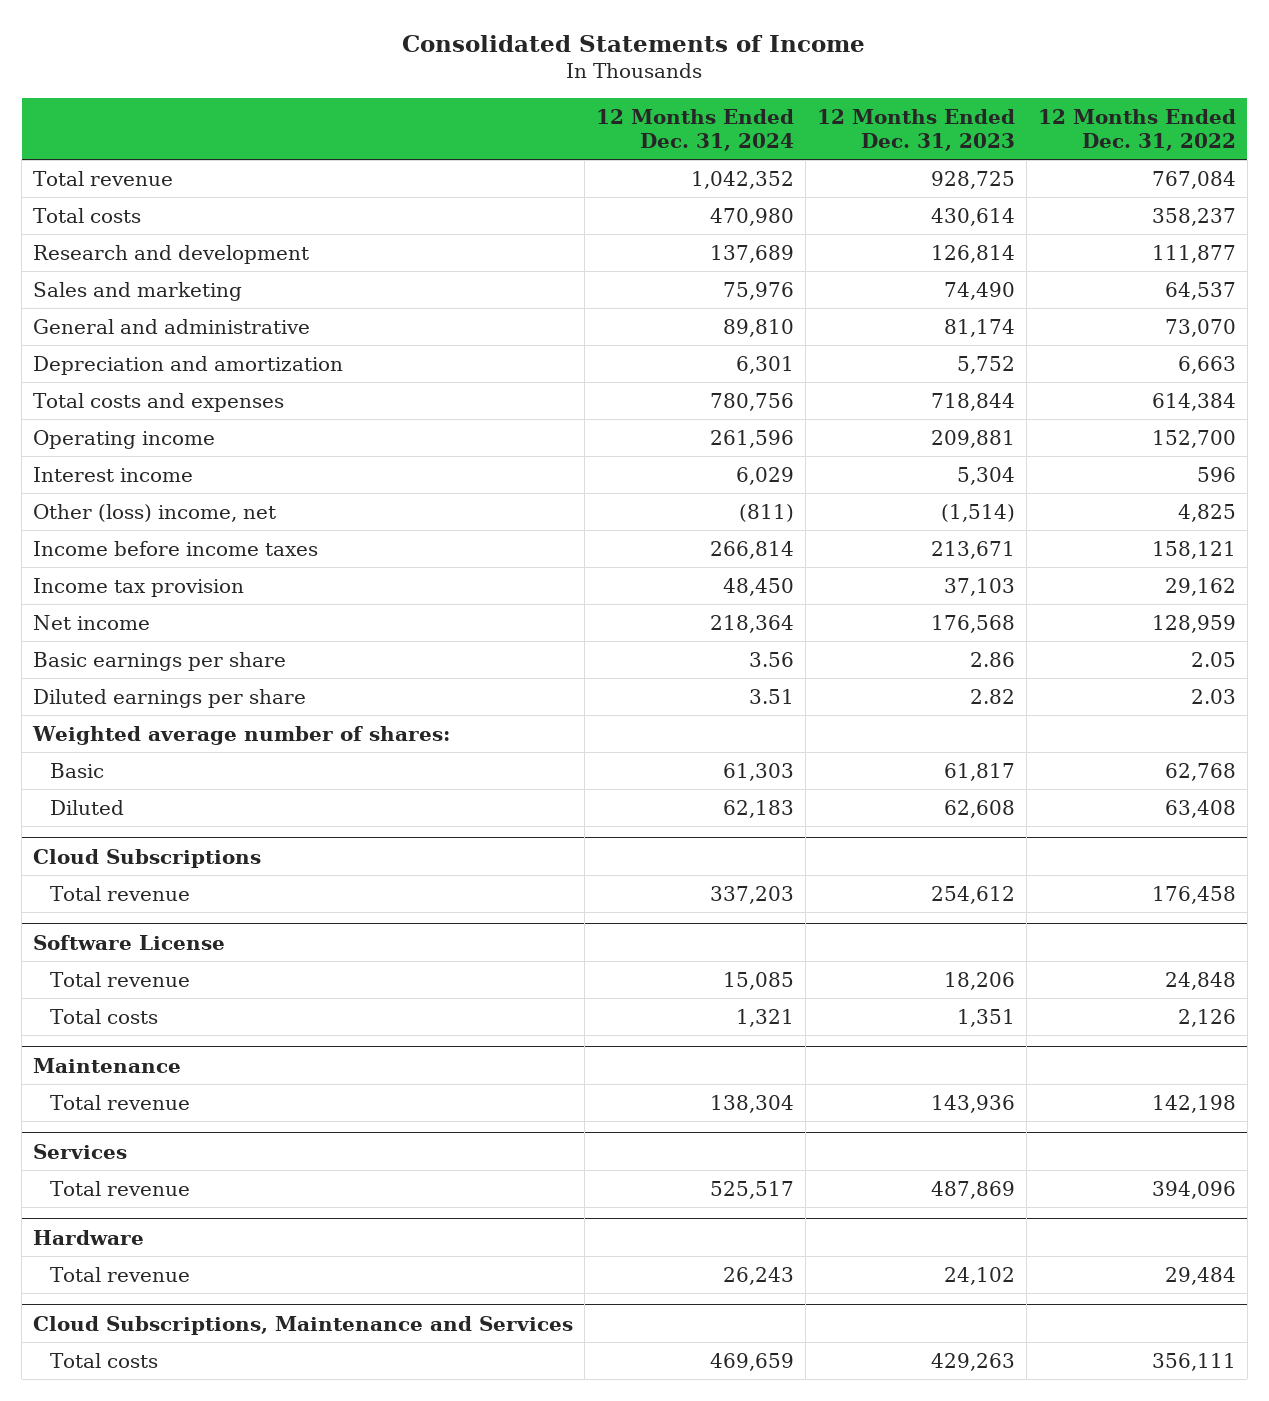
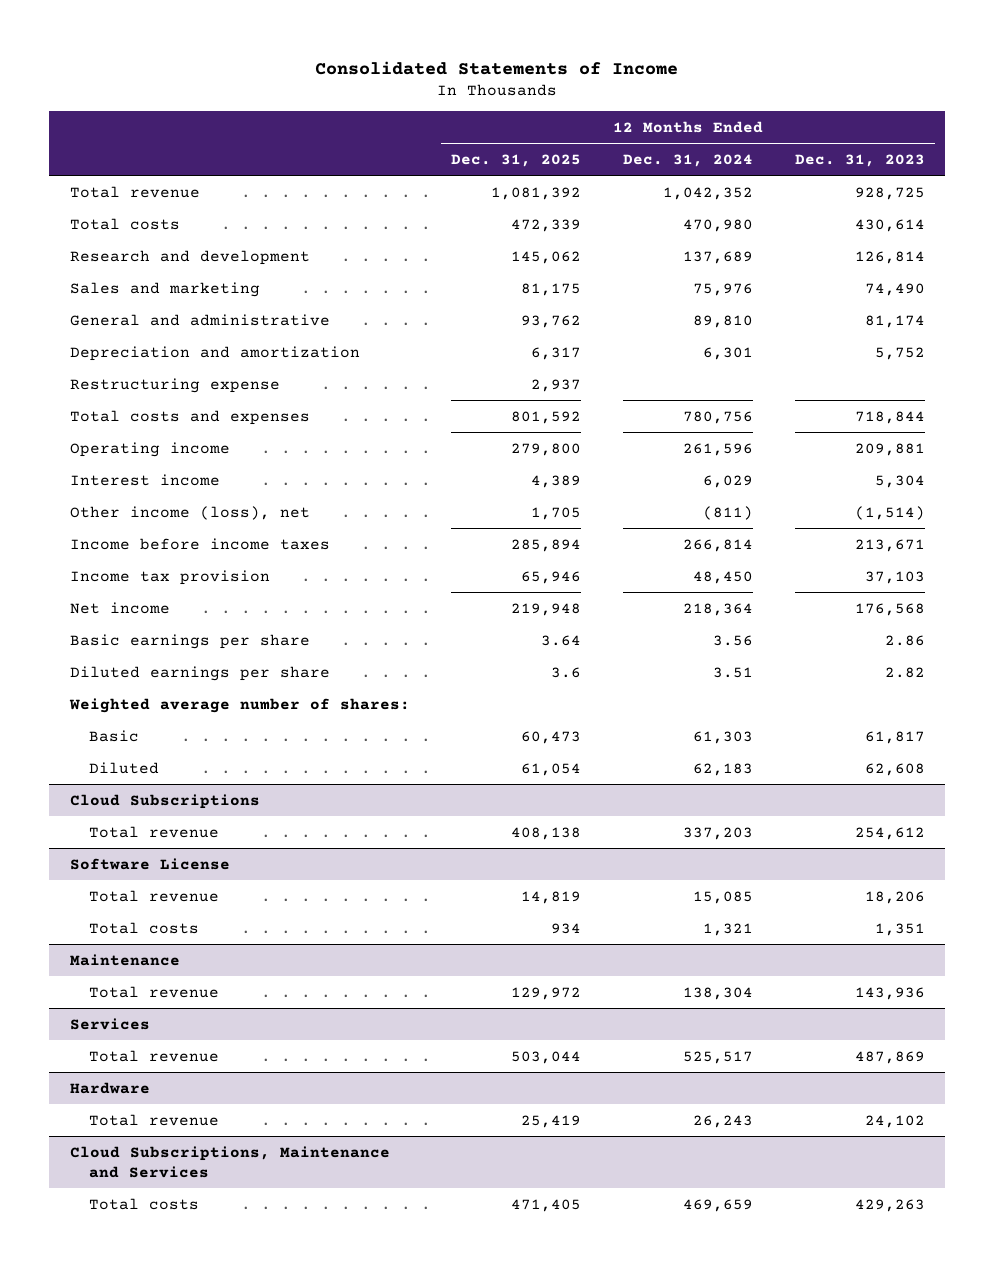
[1037,108,1236,151] 12 Months Ended Dec. 31, 2022 -> none
none -> [451,153,582,167] Dec. 31, 2025
none -> [69,377,280,393] Restructuring expense
[33,503,277,522] Other (loss) income, net -> [69,505,310,520] Other income (loss), net

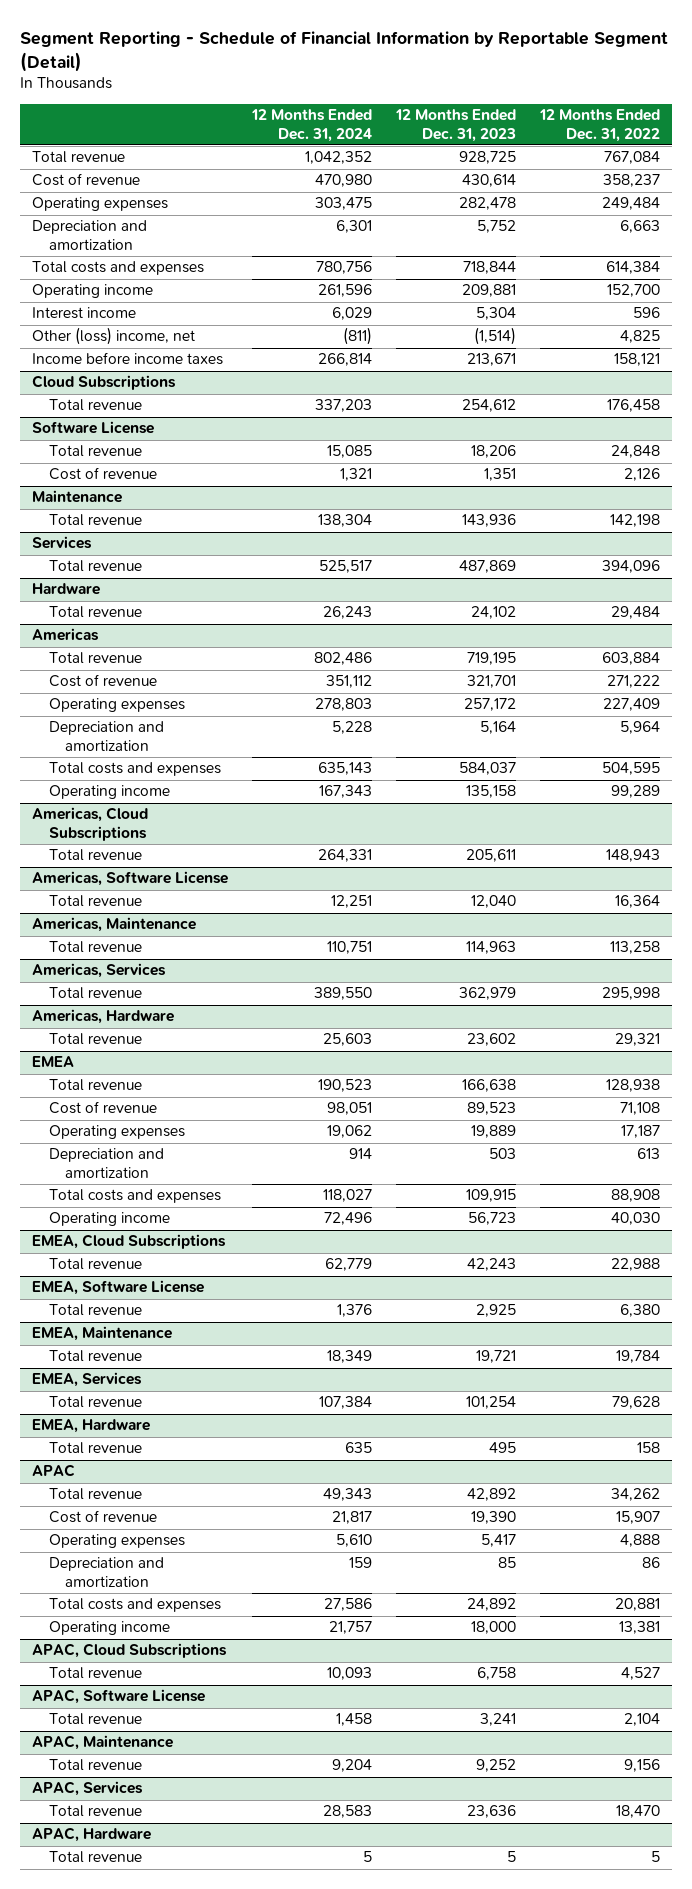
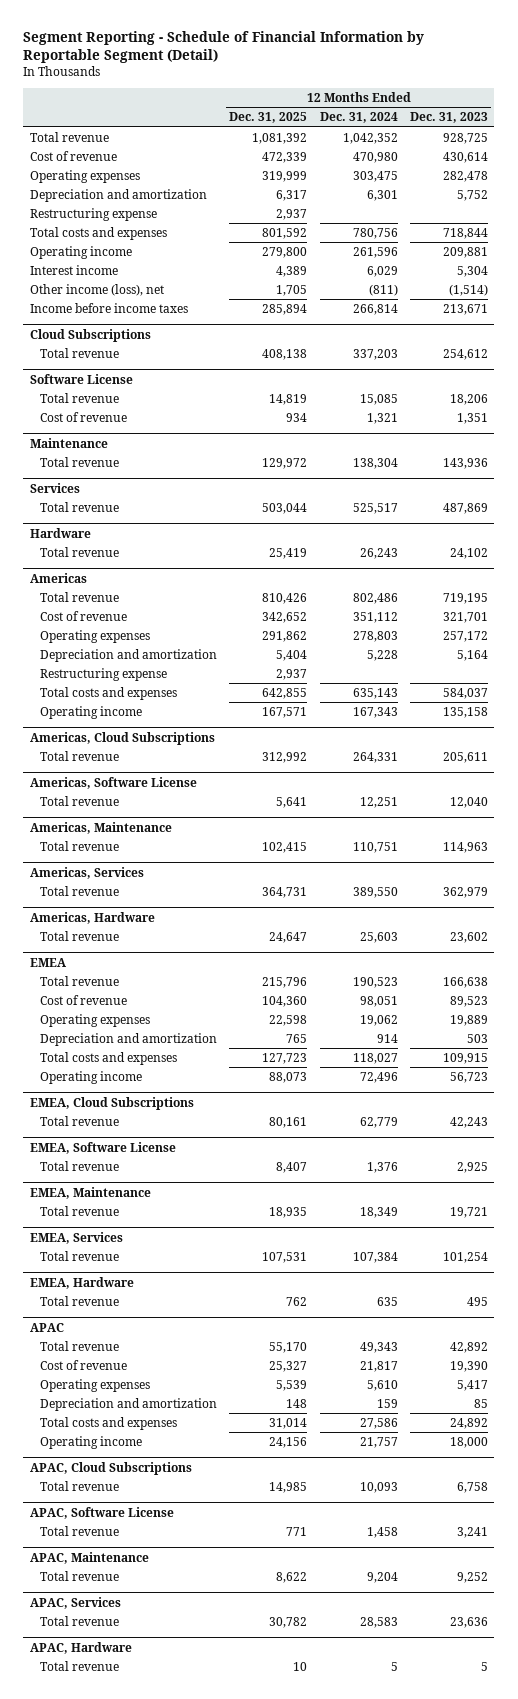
[538,109,660,142] 12 Months Ended Dec. 31, 2022 -> none
none -> [229,112,308,124] Dec. 31, 2025
none -> [29,207,157,221] Restructuring expense
[31,327,195,346] Other (loss) income, net -> [29,283,164,296] Other income (loss), net
none -> [39,667,167,681] Restructuring expense

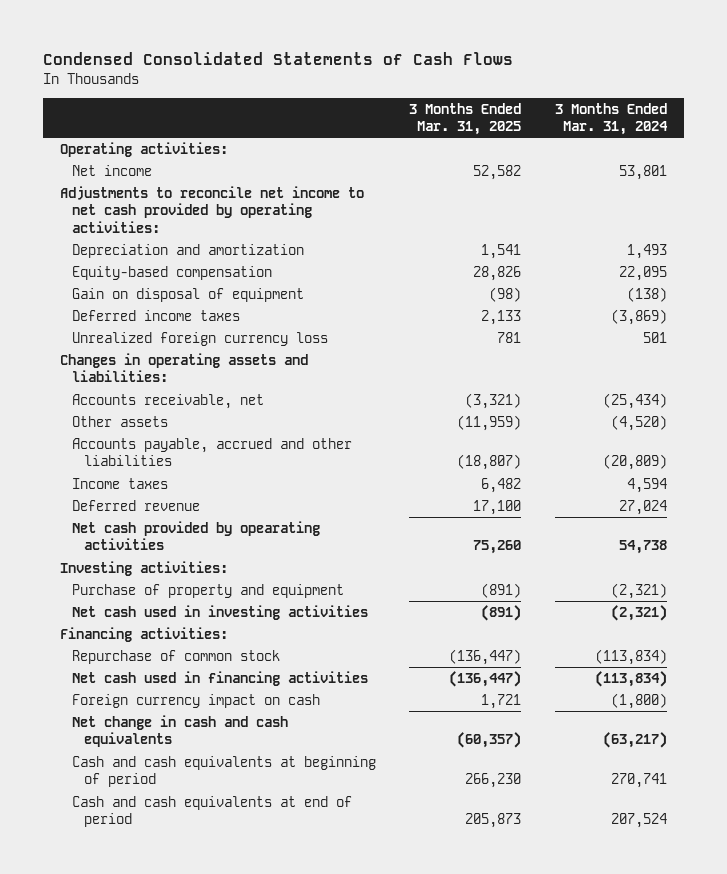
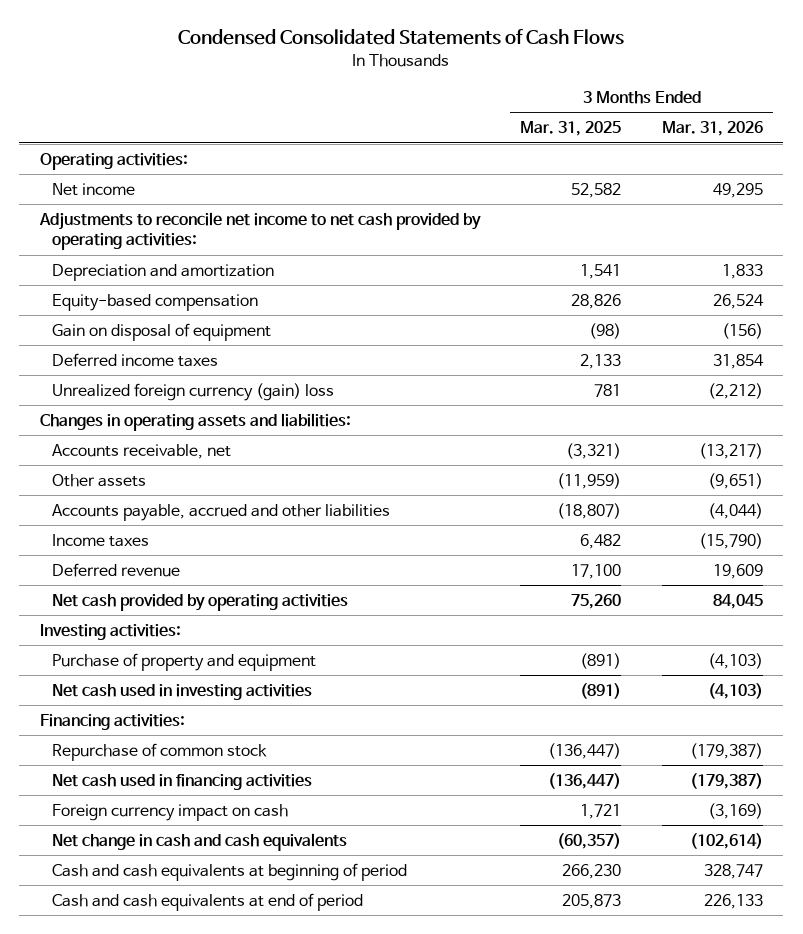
[554,102,668,136] 3 Months Ended Mar. 31, 2024 -> none
none -> [661,121,763,137] Mar. 31, 2026
[71,332,328,347] Unrealized foreign currency loss -> [52,382,335,401] Unrealized foreign currency (gain) loss
[71,521,320,551] Net cash provided by opearating activities -> [52,593,349,611] Net cash provided by operating activities

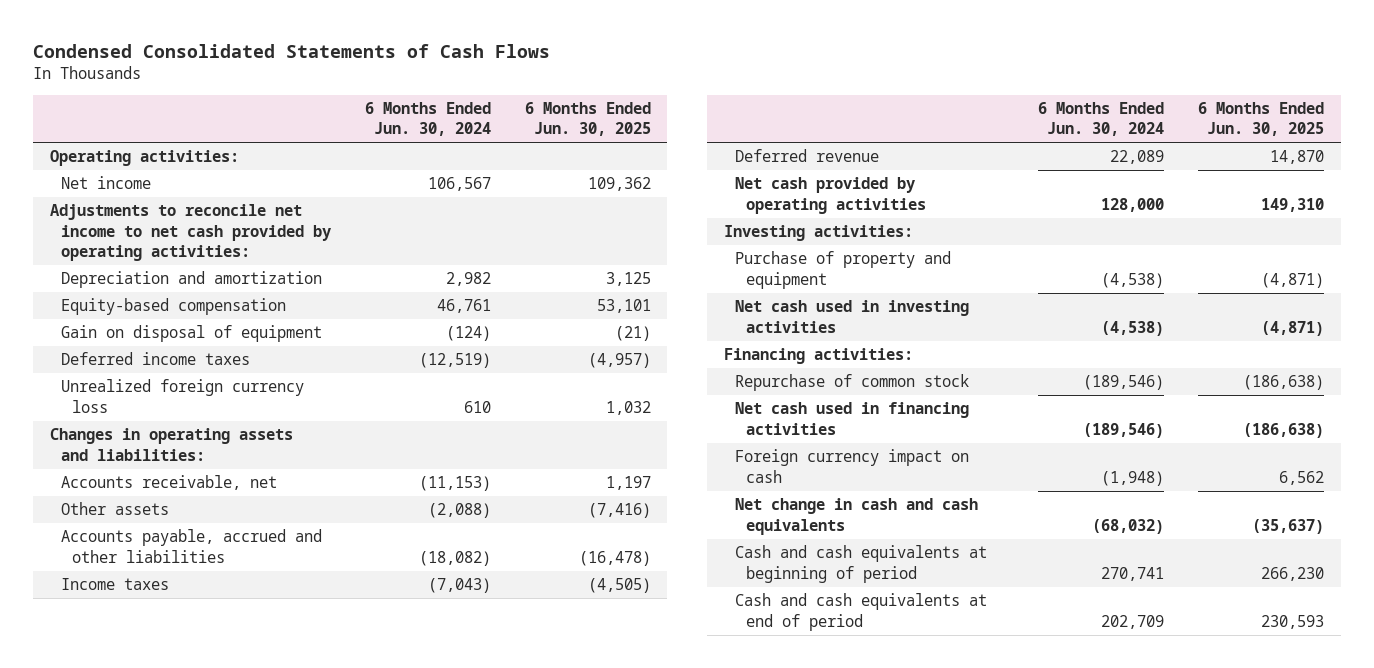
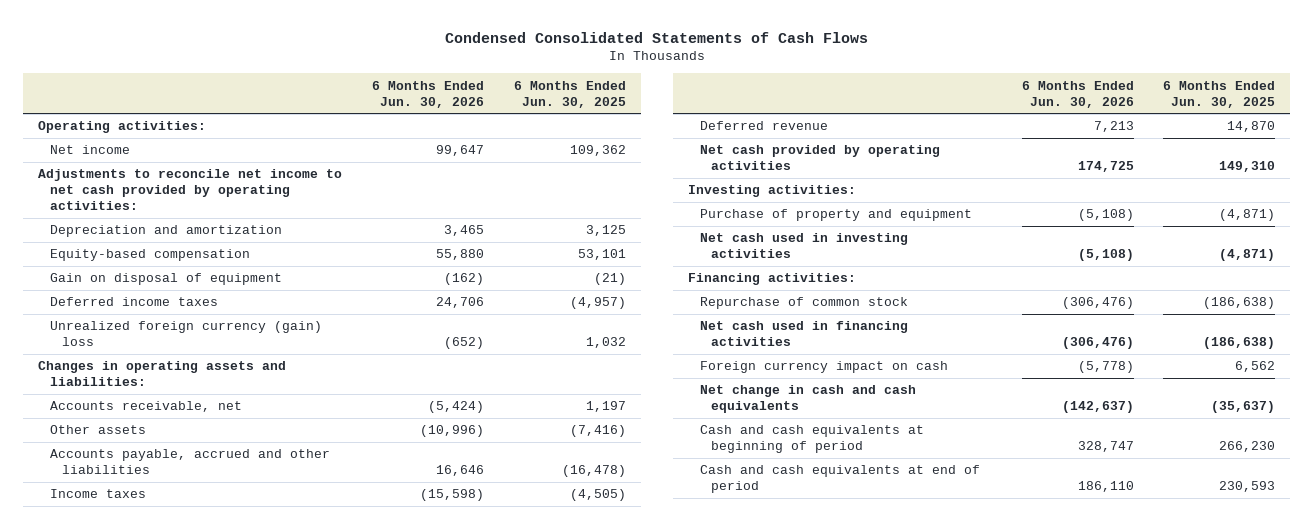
[364,101,491,137] 6 Months Ended Jun. 30, 2024 -> none
none -> [371,80,484,108] 6 Months Ended Jun. 30, 2026
[61,379,305,413] Unrealized foreign currency loss -> [49,321,322,347] Unrealized foreign currency (gain) loss

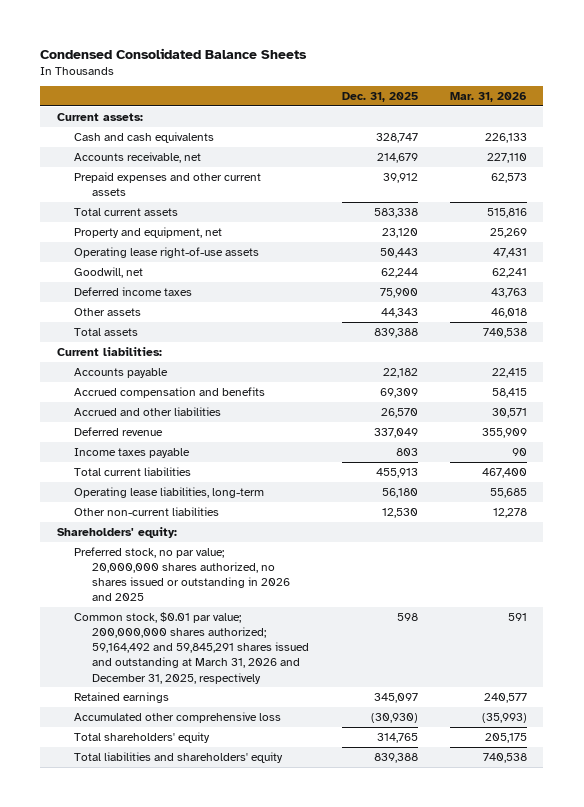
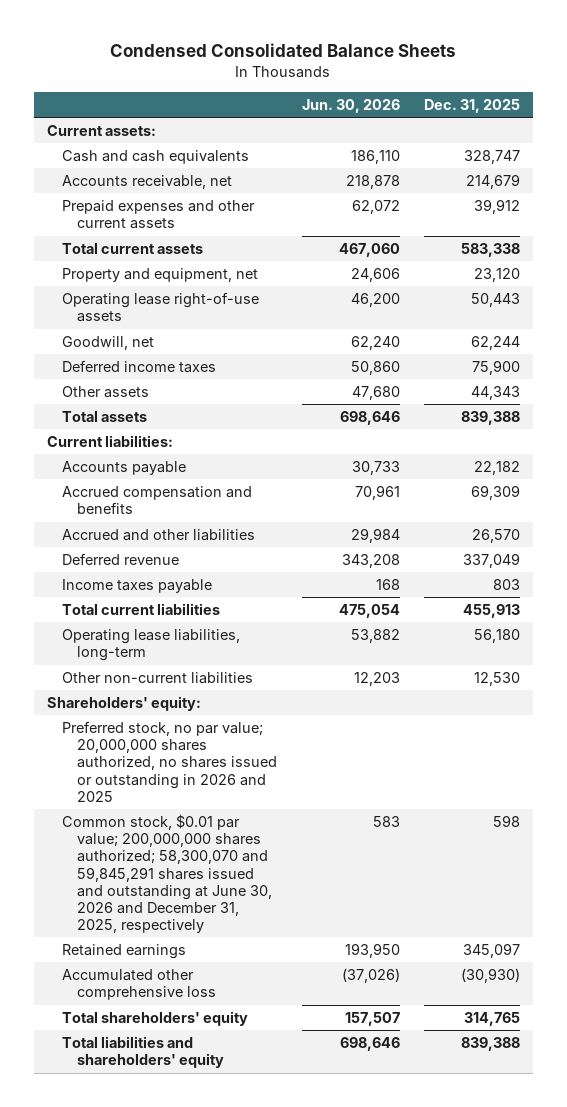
[450,92,528,103] Mar. 31, 2026 -> none
none -> [301,98,400,113] Jun. 30, 2026
[74,611,310,684] Common stock, $0.01 par value; 200,000,000 shares authorized; 59,164,492 and 59,845,291 shares issued and outstanding at March 31, 2026 and December 31, 2025, respectively -> [61,814,272,934] Common stock, $0.01 par value; 200,000,000 shares authorized; 58,300,070 and 59,845,291 shares issued and outstanding at June 30, 2026 and December 31, 2025, respectively

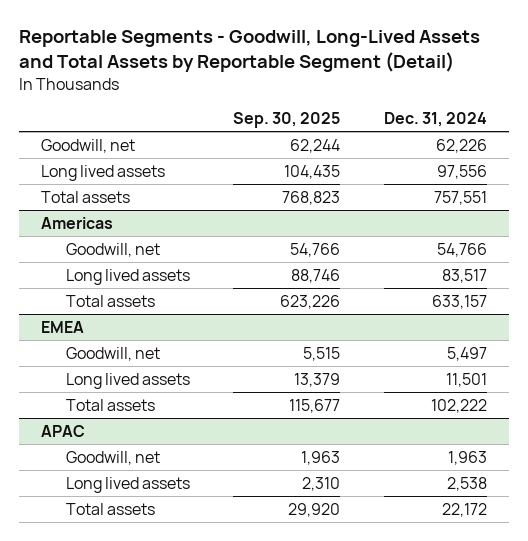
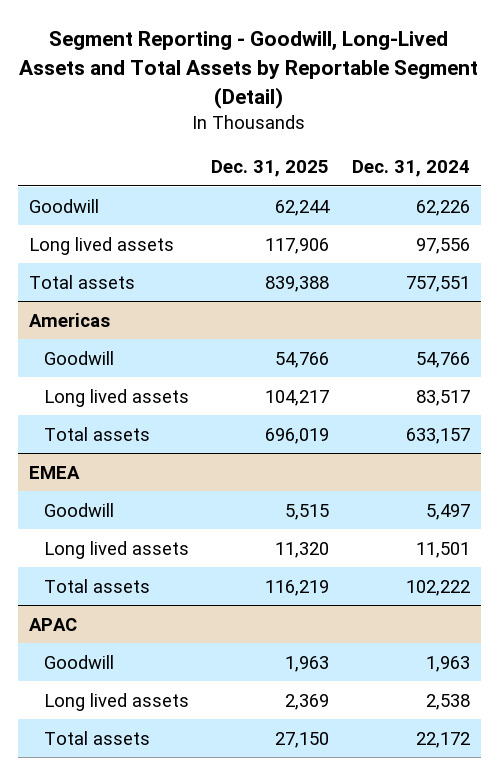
[18,30,480,73] Reportable Segments - Goodwill, Long-Lived Assets and Total Assets by Reportable Segment (Detail) -> [19,31,479,109] Segment Reporting - Goodwill, Long-Lived Assets and Total Assets by Reportable Segment (Detail)
[233,112,341,129] Sep. 30, 2025 -> none
none -> [211,159,330,177] Dec. 31, 2025
[40,138,135,153] Goodwill, net -> [28,198,99,213] Goodwill
[65,242,160,257] Goodwill, net -> [43,350,114,365] Goodwill
[65,346,160,361] Goodwill, net -> [43,502,114,517] Goodwill
[65,450,160,465] Goodwill, net -> [43,654,114,669] Goodwill

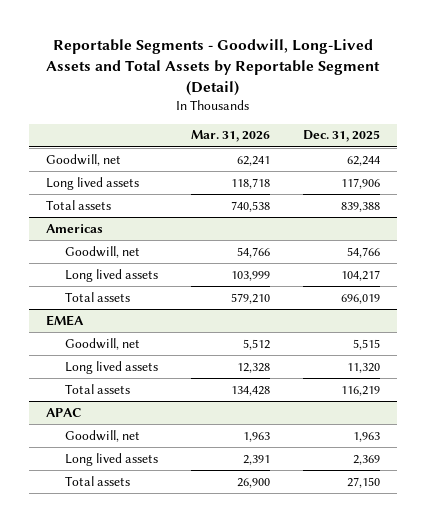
[19,31,479,109] Segment Reporting - Goodwill, Long-Lived Assets and Total Assets by Reportable Segment (Detail) -> [46,39,381,97] Reportable Segments - Goodwill, Long-Lived Assets and Total Assets by Reportable Segment (Detail)
[351,159,470,177] Dec. 31, 2024 -> none
none -> [191,130,271,143] Mar. 31, 2026
[28,198,99,213] Goodwill -> [46,153,122,166] Goodwill, net
[43,350,114,365] Goodwill -> [64,245,140,258] Goodwill, net
[43,502,114,517] Goodwill -> [64,337,140,350] Goodwill, net
[43,654,114,669] Goodwill -> [64,429,140,442] Goodwill, net

